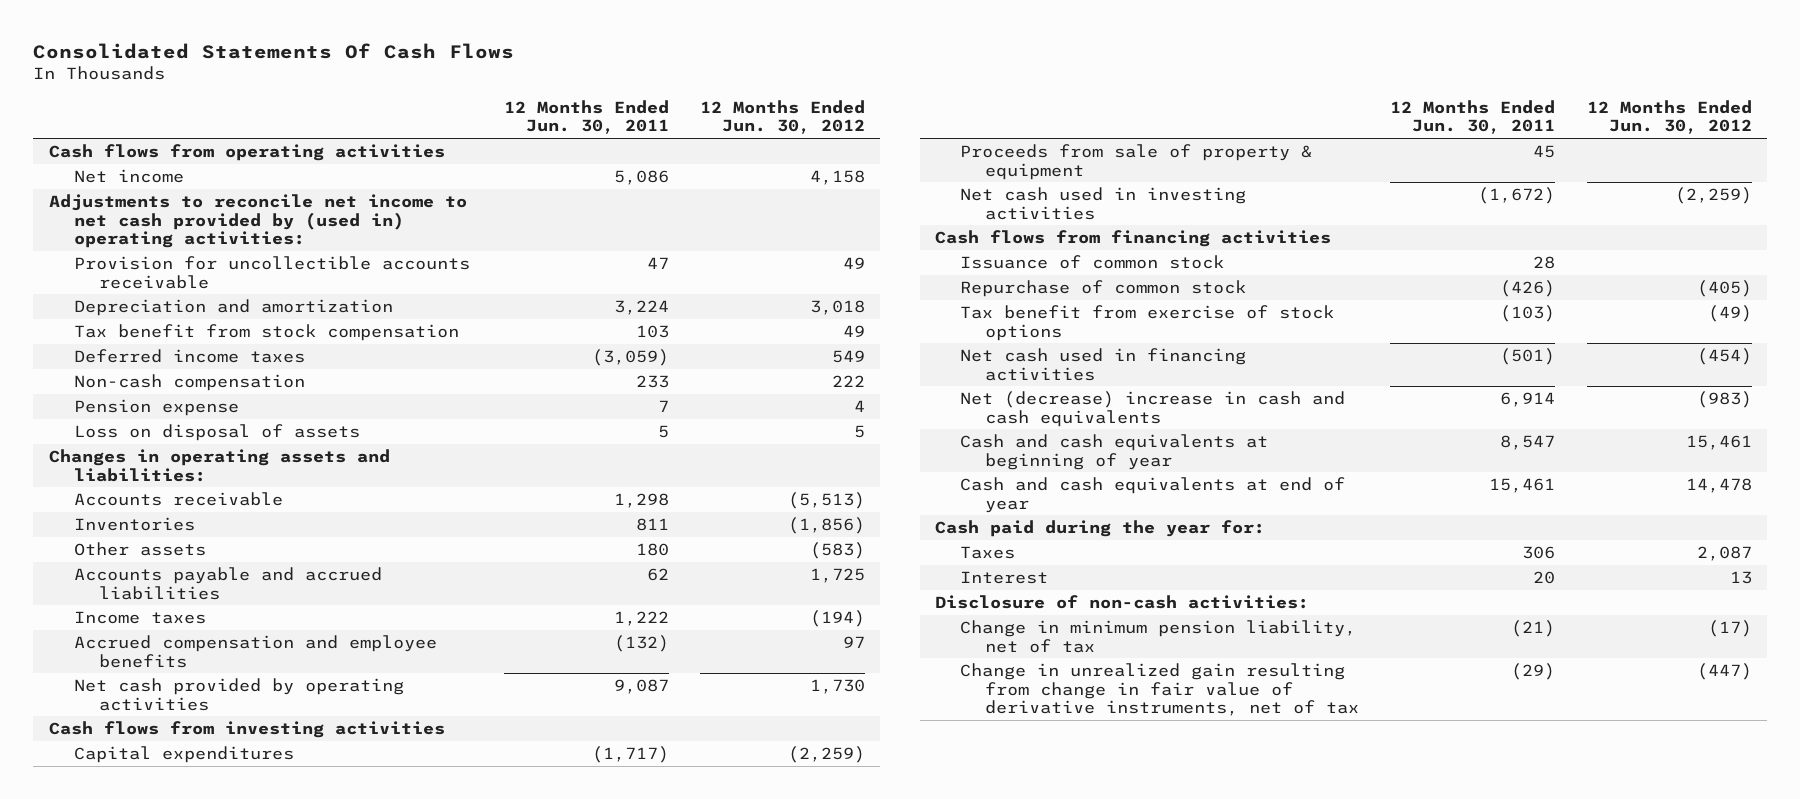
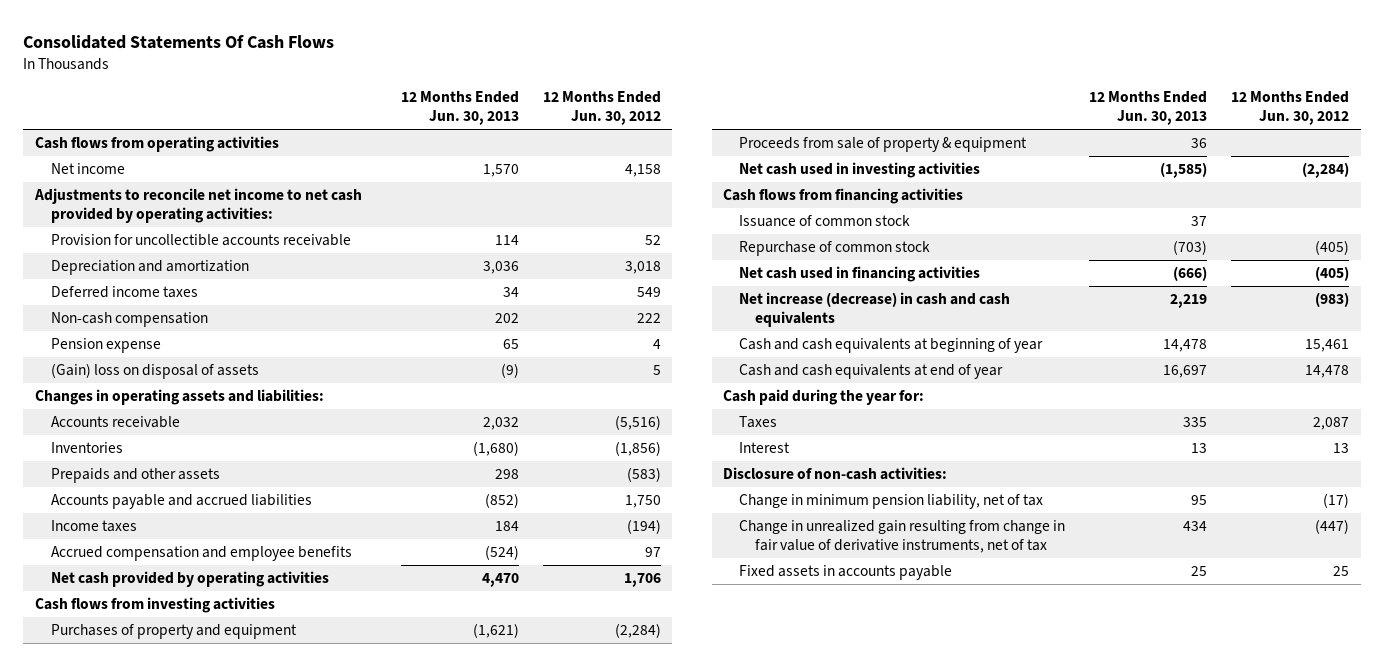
[503,99,669,135] 12 Months Ended Jun. 30, 2011 -> none
none -> [400,91,519,126] 12 Months Ended Jun. 30, 2013
[48,193,467,249] Adjustments to reconcile net income to net cash provided by (used in) operating activities: -> [34,188,363,224] Adjustments to reconcile net income to net cash provided by operating activities:
[842,256,865,269] 49 -> [644,235,661,246] 52
[73,323,459,341] Tax benefit from stock compensation -> none
[73,423,360,441] Loss on disposal of assets -> [50,363,259,380] (Gain) loss on disposal of assets
[787,491,865,509] (5,513) -> [614,415,661,431] (5,516)
[73,541,206,556] Other assets -> [50,468,220,484] Prepaids and other assets
[809,567,865,583] 1,725 -> [624,495,661,509] 1,750
[809,678,865,694] 1,730 -> [623,573,661,588] 1,706
[73,745,294,763] Capital expenditures -> none
none -> [50,624,297,640] Purchases of property and equipment
[1674,186,1752,204] (2,259) -> [1301,162,1349,179] (2,284)
[960,304,1335,341] Tax benefit from exercise of stock options -> none
[1696,347,1752,365] (454) -> [1314,266,1349,282] (405)
[960,390,1346,427] Net (decrease) increase in cash and cash equivalents -> [739,292,1011,328] Net increase (decrease) in cash and cash equivalents
none -> [739,565,953,581] Fixed assets in accounts payable

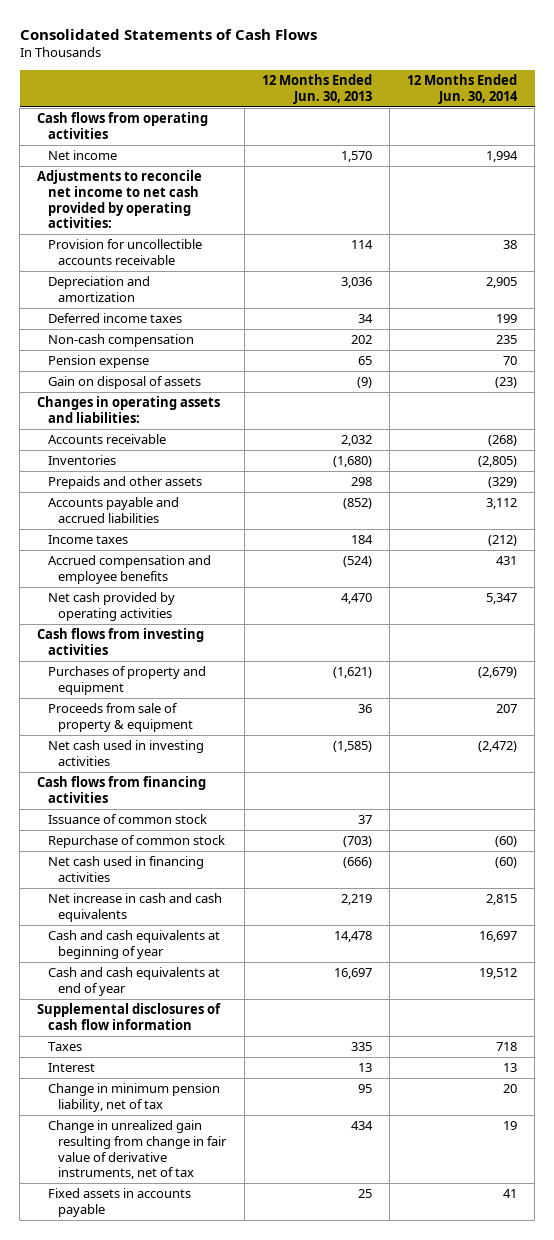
[23,34,335,49] Consolidated Statements Of Cash Flows -> [19,28,317,40] Consolidated Statements of Cash Flows
[542,91,661,126] 12 Months Ended Jun. 30, 2012 -> none
none -> [406,74,518,104] 12 Months Ended Jun. 30, 2014
[50,363,259,380] (Gain) loss on disposal of assets -> [47,376,201,390] Gain on disposal of assets
[739,292,1011,328] Net increase (decrease) in cash and cash equivalents -> [47,893,222,922] Net increase in cash and cash equivalents
[723,389,925,406] Cash paid during the year for: -> none
none -> [37,1003,222,1030] Supplemental disclosures of cash flow information
[723,467,948,481] Disclosure of non-cash activities: -> none

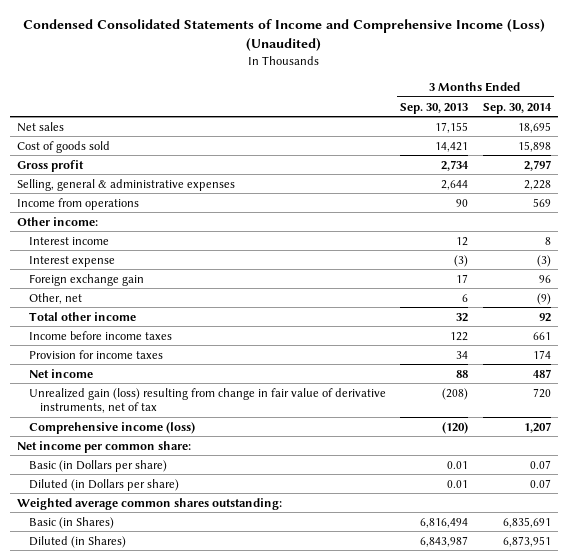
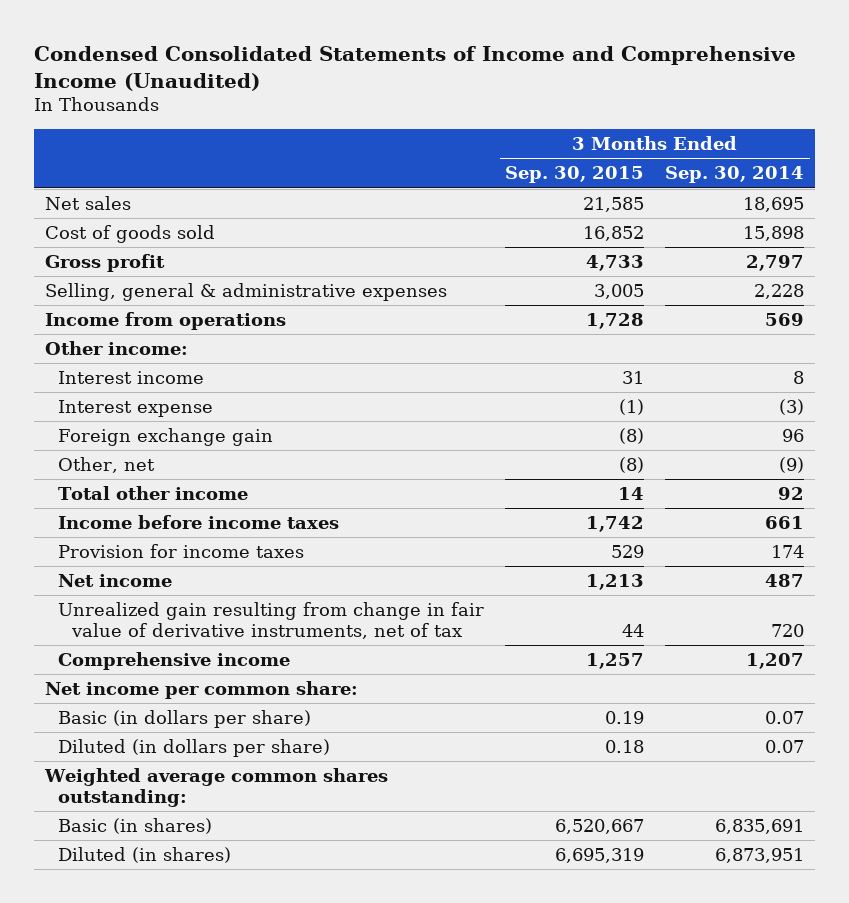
[23,19,546,52] Condensed Consolidated Statements of Income and Comprehensive Income (Loss) (Unaudited) -> [34,46,797,92] Condensed Consolidated Statements of Income and Comprehensive Income (Unaudited)
[400,102,469,114] Sep. 30, 2013 -> none
none -> [505,166,645,184] Sep. 30, 2015
[28,387,386,414] Unrealized gain (loss) resulting from change in fair value of derivative instruments, net of tax -> [58,602,485,639] Unrealized gain resulting from change in fair value of derivative instruments, net of tax
[28,421,195,434] Comprehensive income (loss) -> [58,652,291,671] Comprehensive income
[28,459,167,472] Basic (in Dollars per share) -> [58,710,312,729] Basic (in dollars per share)
[28,478,179,491] Diluted (in Dollars per share) -> [58,739,331,758] Diluted (in dollars per share)
[28,516,114,529] Basic (in Shares) -> [58,818,213,835] Basic (in shares)
[28,535,126,548] Diluted (in Shares) -> [58,847,232,864] Diluted (in shares)

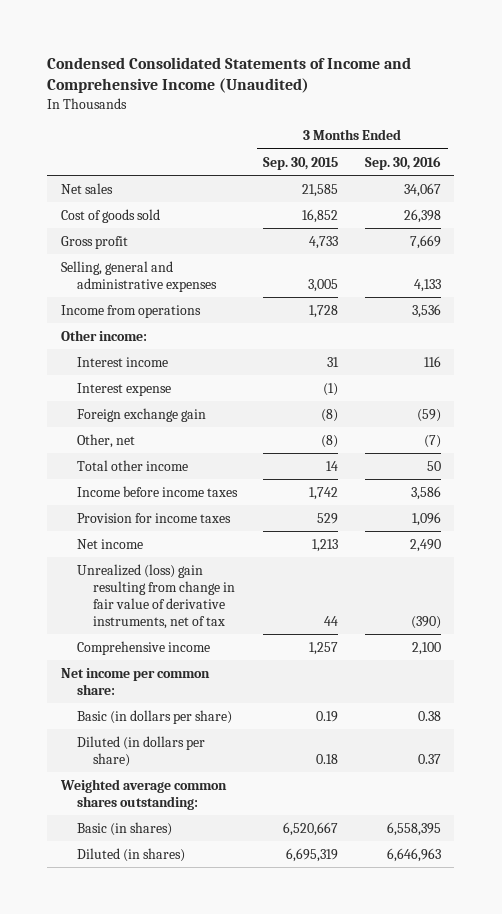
[665,166,805,184] Sep. 30, 2014 -> none
none -> [365,155,442,170] Sep. 30, 2016
[44,283,447,302] Selling, general & administrative expenses -> [60,260,217,292] Selling, general and administrative expenses
[58,602,485,639] Unrealized gain resulting from change in fair value of derivative instruments, net of tax -> [76,563,235,629] Unrealized (loss) gain resulting from change in fair value of derivative instruments, net of tax

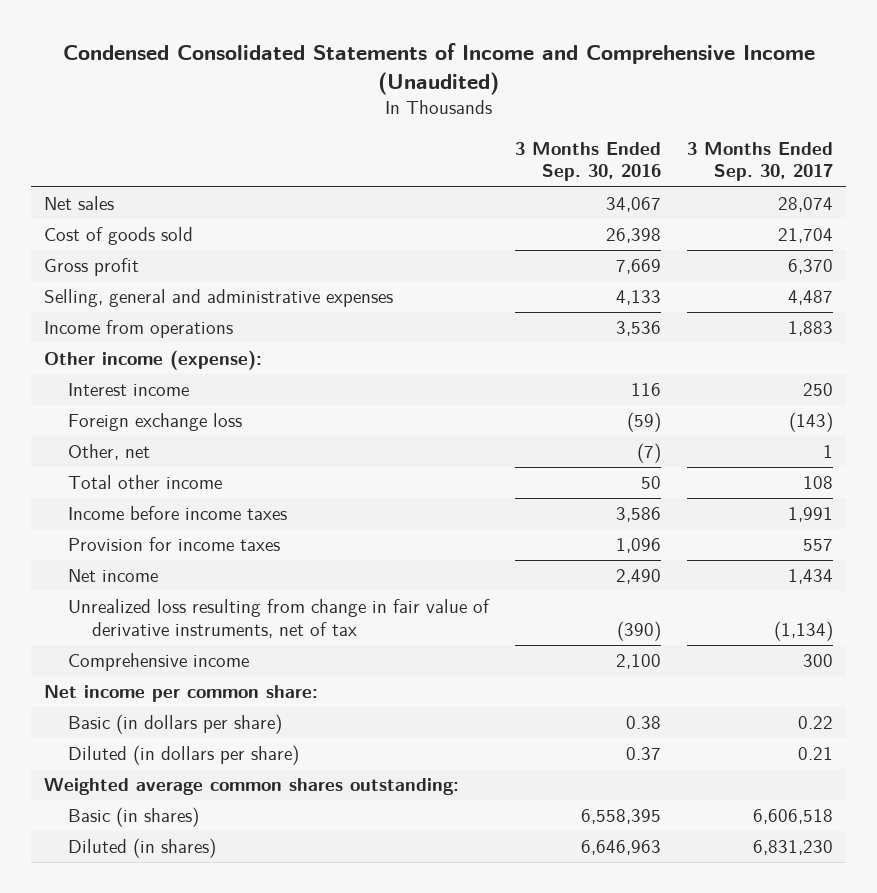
[263,156,339,170] Sep. 30, 2015 -> none
none -> [687,141,834,182] 3 Months Ended Sep. 30, 2017
[60,329,147,341] Other income: -> [44,350,263,371] Other income (expense):
[76,382,171,396] Interest expense -> none
[76,407,206,422] Foreign exchange gain -> [68,413,243,432] Foreign exchange loss
[76,563,235,629] Unrealized (loss) gain resulting from change in fair value of derivative instruments, net of tax -> [68,599,491,639] Unrealized loss resulting from change in fair value of derivative instruments, net of tax

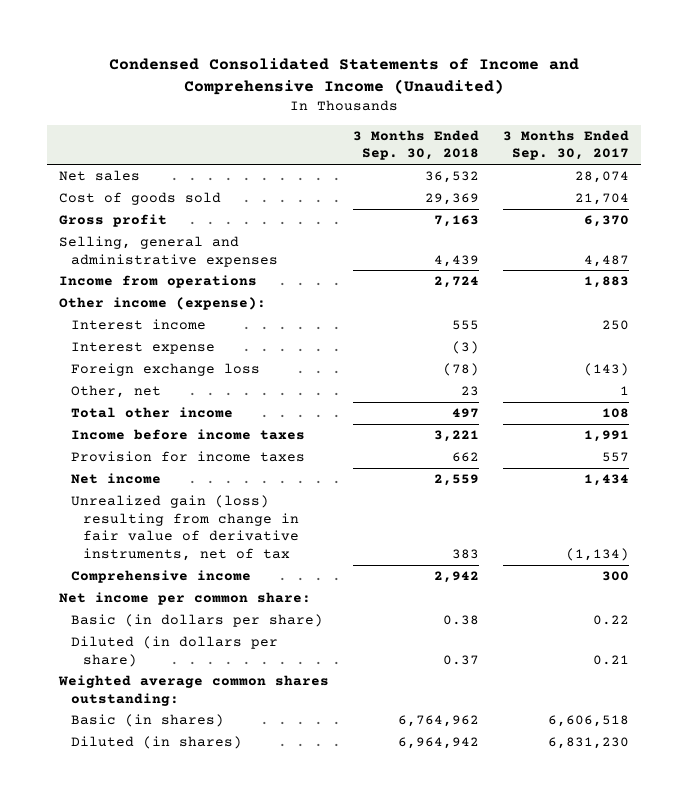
[515,141,662,182] 3 Months Ended Sep. 30, 2016 -> none
none -> [352,129,479,161] 3 Months Ended Sep. 30, 2018
none -> [70,341,215,354] Interest expense
[68,599,491,639] Unrealized loss resulting from change in fair value of derivative instruments, net of tax -> [70,494,299,561] Unrealized gain (loss) resulting from change in fair value of derivative instruments, net of tax

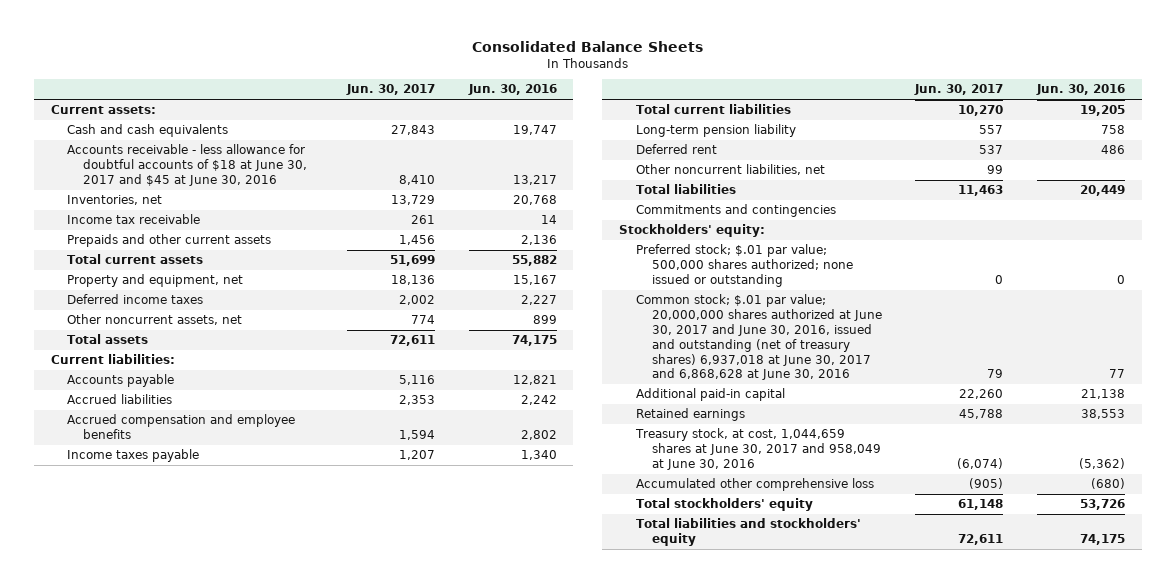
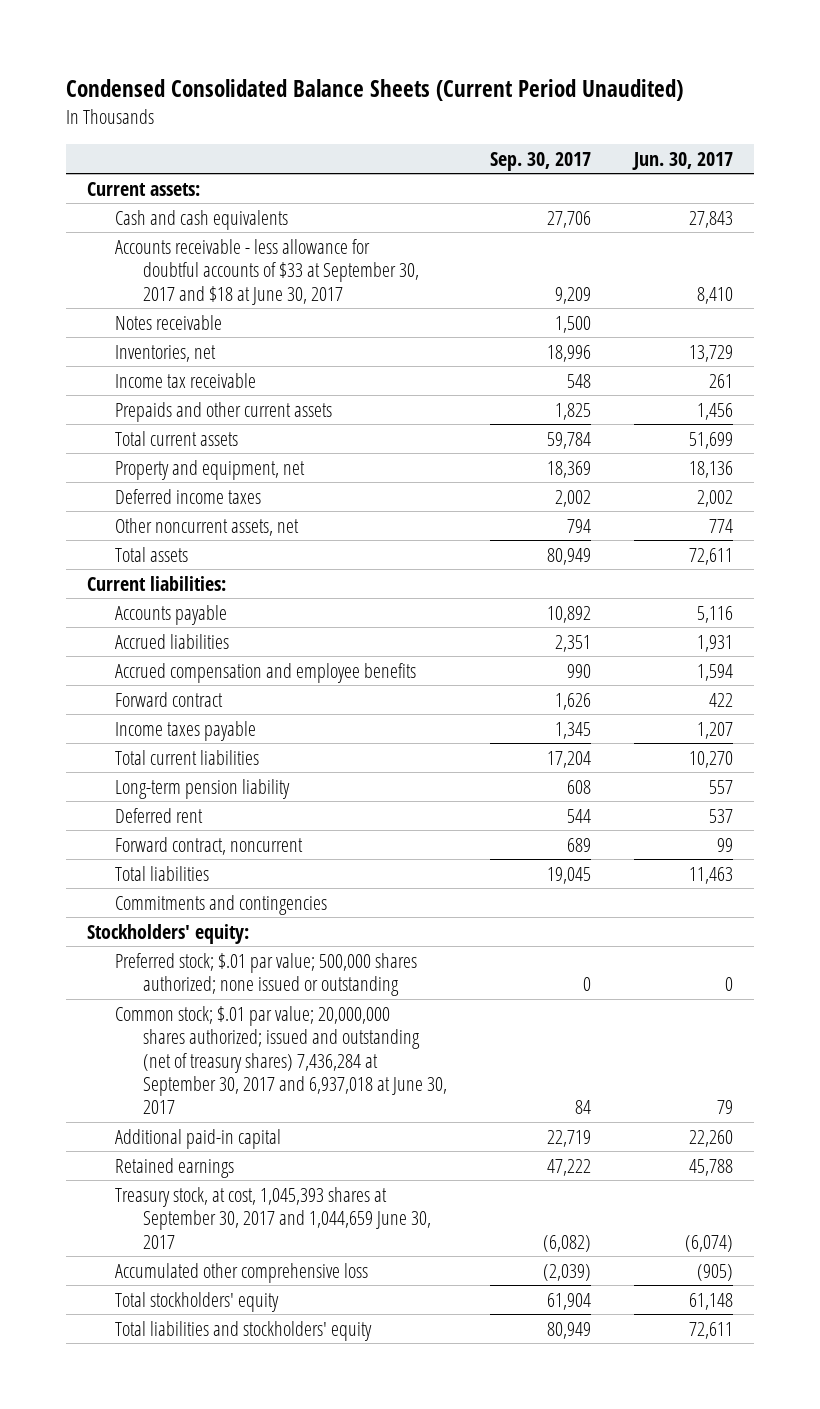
[471,40,703,52] Consolidated Balance Sheets -> [65,78,683,101] Condensed Consolidated Balance Sheets (Current Period Unaudited)
[467,84,557,96] Jun. 30, 2016 -> none
none -> [490,151,592,171] Sep. 30, 2017
[67,144,308,186] Accounts receivable - less allowance for doubtful accounts of $18 at June 30, 2017 and $45 at June 30, 2016 -> [115,238,420,305] Accounts receivable - less allowance for doubtful accounts of $33 at September 30, 2017 and $18 at June 30, 2017
none -> [115,314,223,330] Notes receivable
[398,395,435,406] 2,353 -> [696,634,733,652] 1,931
none -> [115,691,224,707] Forward contract
[635,164,825,176] Other noncurrent liabilities, net -> none
none -> [115,836,304,855] Forward contract, noncurrent
[635,294,882,381] Common stock; $.01 par value; 20,000,000 shares authorized at June 30, 2017 and June 30, 2016, issued and outstanding (net of treasury shares) 6,937,018 at June 30, 2017 and 6,868,628 at June 30, 2016 -> [115,1005,448,1115] Common stock; $.01 par value; 20,000,000 shares authorized; issued and outstanding (net of treasury shares) 7,436,284 at September 30, 2017 and 6,937,018 at June 30, 2017
[634,428,881,470] Treasury stock, at cost, 1,044,659 shares at June 30, 2017 and 958,049 at June 30, 2016 -> [115,1186,432,1249] Treasury stock, at cost, 1,045,393 shares at September 30, 2017 and 1,044,659 June 30, 2017

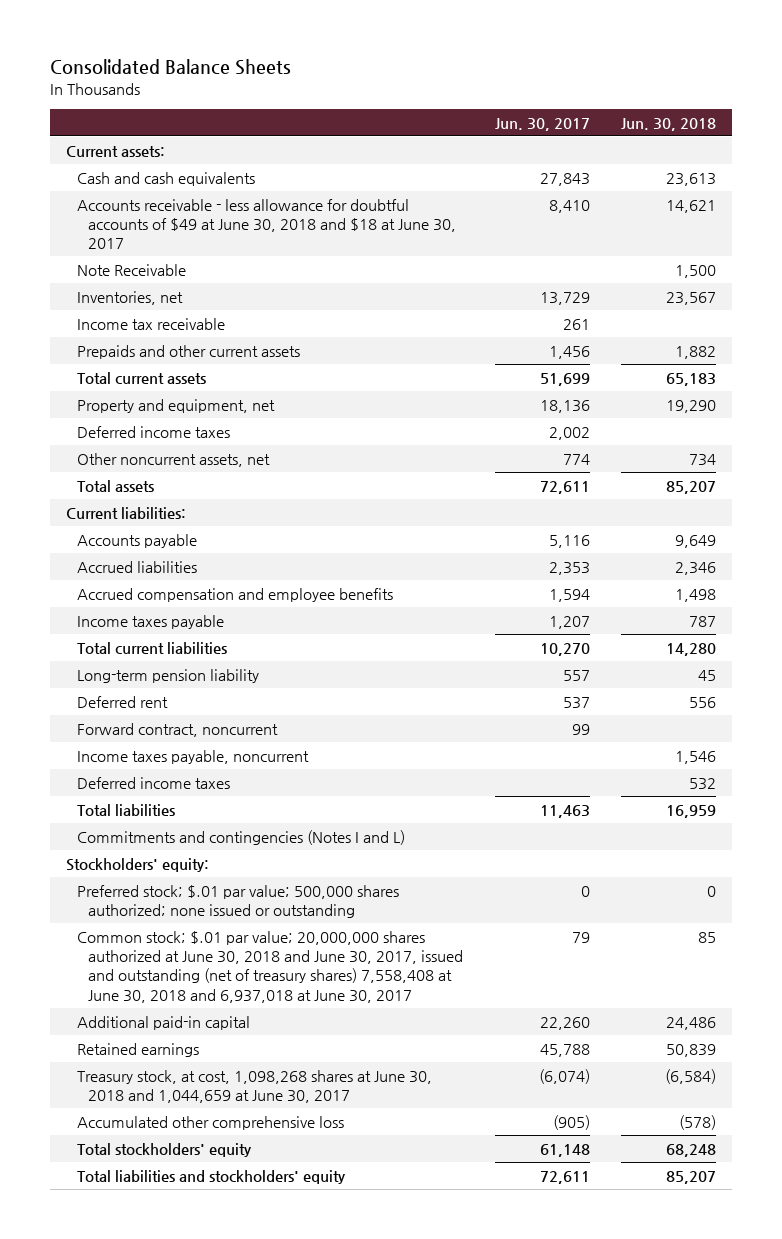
[65,78,683,101] Condensed Consolidated Balance Sheets (Current Period Unaudited) -> [49,59,291,76] Consolidated Balance Sheets
[490,151,592,171] Sep. 30, 2017 -> none
none -> [621,117,717,131] Jun. 30, 2018
[115,238,420,305] Accounts receivable - less allowance for doubtful accounts of $33 at September 30, 2017 and $18 at June 30, 2017 -> [77,198,457,250] Accounts receivable - less allowance for doubtful accounts of $49 at June 30, 2018 and $18 at June 30, 2017
[115,314,223,330] Notes receivable -> [77,263,187,276] Note Receivable
[696,634,733,652] 1,931 -> [548,561,590,575] 2,353
[115,691,224,707] Forward contract -> none
none -> [77,749,310,764] Income taxes payable, noncurrent
none -> [77,776,231,789] Deferred income taxes
[115,894,328,915] Commitments and contingencies -> [77,829,406,845] Commitments and contingencies (Notes I and L)
[115,1005,448,1115] Common stock; $.01 par value; 20,000,000 shares authorized; issued and outstanding (net of treasury shares) 7,436,284 at September 30, 2017 and 6,937,018 at June 30, 2017 -> [77,930,464,1003] Common stock; $.01 par value; 20,000,000 shares authorized at June 30, 2018 and June 30, 2017, issued and outstanding (net of treasury shares) 7,558,408 at June 30, 2018 and 6,937,018 at June 30, 2017
[115,1186,432,1249] Treasury stock, at cost, 1,045,393 shares at September 30, 2017 and 1,044,659 June 30, 2017 -> [77,1069,433,1104] Treasury stock, at cost, 1,098,268 shares at June 30, 2018 and 1,044,659 at June 30, 2017

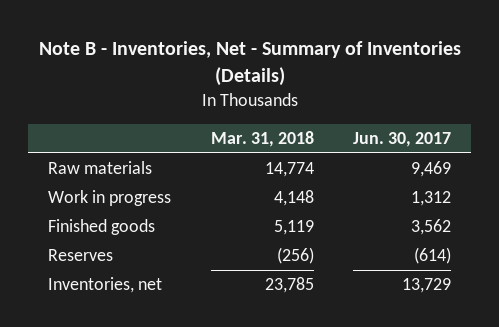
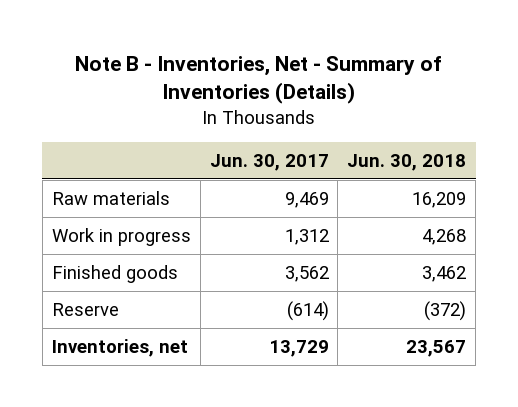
[210,130,314,147] Mar. 31, 2018 -> none
none -> [347,154,467,172] Jun. 30, 2018
[47,249,113,262] Reserves -> [51,302,119,316] Reserve

